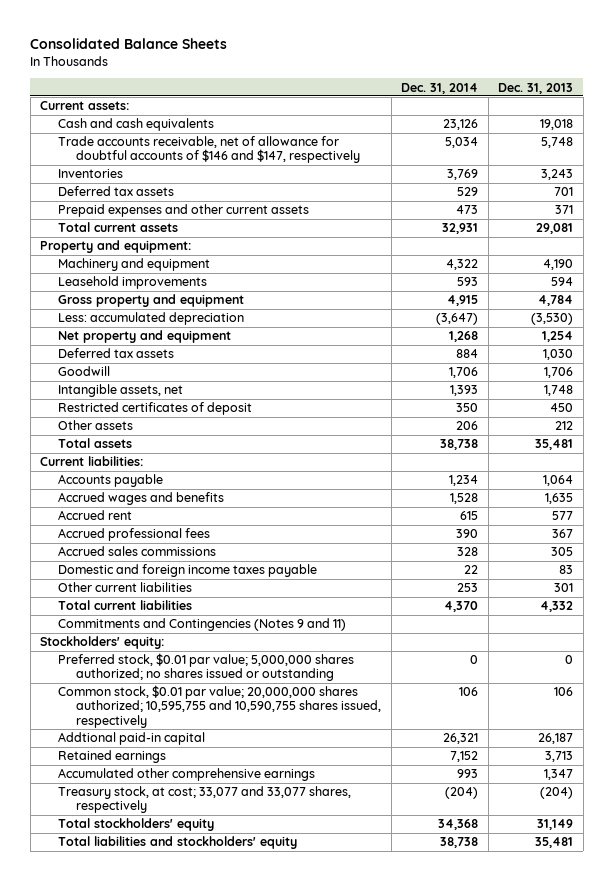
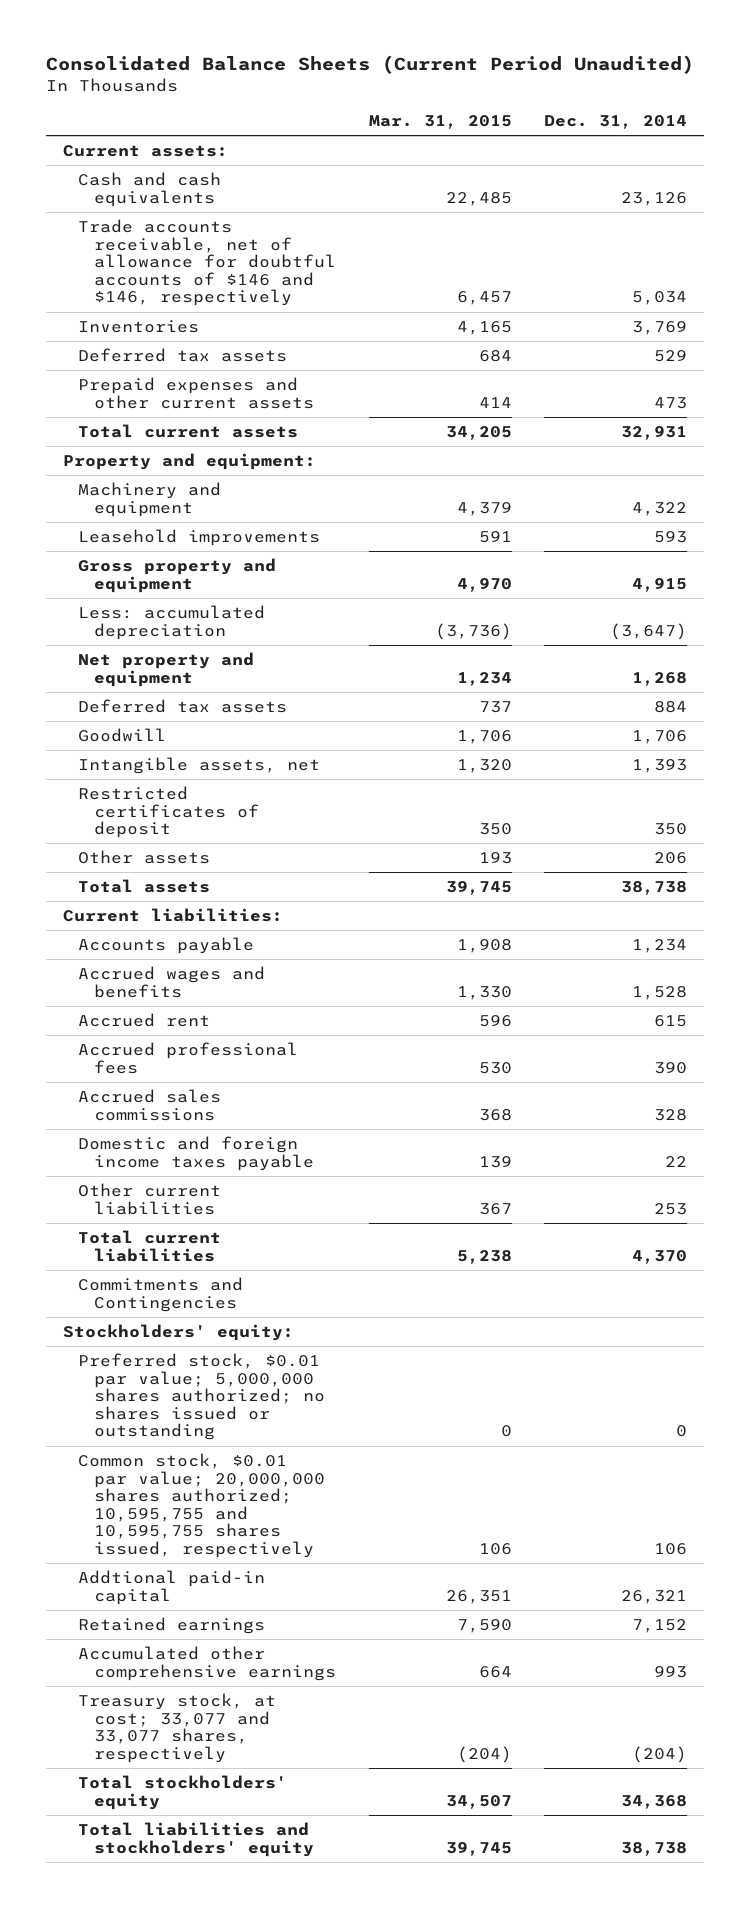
[30,38,228,50] Consolidated Balance Sheets -> [46,55,695,75] Consolidated Balance Sheets (Current Period Unaudited)
[498,82,574,94] Dec. 31, 2013 -> none
none -> [368,114,512,129] Mar. 31, 2015
[58,136,361,164] Trade accounts receivable, net of allowance for doubtful accounts of $146 and $147, respectively -> [78,218,337,307] Trade accounts receivable, net of allowance for doubtful accounts of $146 and $146, respectively
[58,618,347,632] Commitments and Contingencies (Notes 9 and 11) -> [78,1276,244,1312] Commitments and Contingencies
[58,685,382,728] Common stock, $0.01 par value; 20,000,000 shares authorized; 10,595,755 and 10,590,755 shares issued, respectively -> [78,1452,326,1558] Common stock, $0.01 par value; 20,000,000 shares authorized; 10,595,755 and 10,595,755 shares issued, respectively

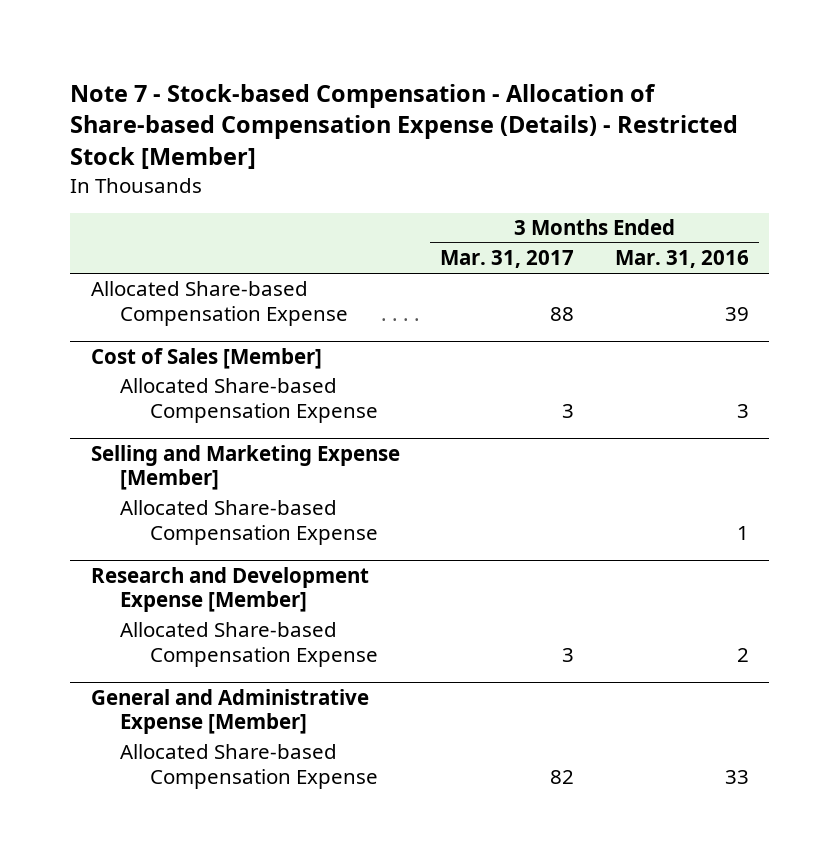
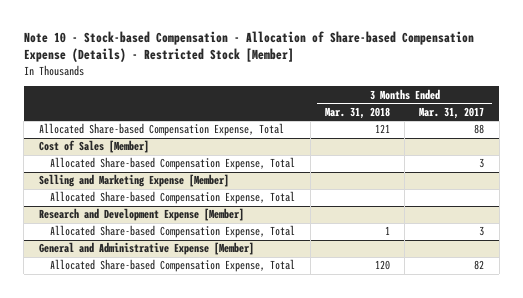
[70,83,739,170] Note 7 - Stock-based Compensation - Allocation of Share-based Compensation Expense (Details) - Restricted Stock [Member] -> [23,30,474,63] Note 10 - Stock-based Compensation - Allocation of Share-based Compensation Expense (Details) - Restricted Stock [Member]
[614,250,749,269] Mar. 31, 2016 -> none
none -> [324,106,390,119] Mar. 31, 2018
[90,281,349,326] Allocated Share-based Compensation Expense -> [38,123,284,137] Allocated Share-based Compensation Expense, Total
[120,378,378,423] Allocated Share-based Compensation Expense -> [50,157,296,171] Allocated Share-based Compensation Expense, Total
[120,500,378,545] Allocated Share-based Compensation Expense -> [50,191,296,205] Allocated Share-based Compensation Expense, Total
[120,622,378,667] Allocated Share-based Compensation Expense -> [50,225,296,239] Allocated Share-based Compensation Expense, Total
[120,744,378,789] Allocated Share-based Compensation Expense -> [50,259,296,273] Allocated Share-based Compensation Expense, Total

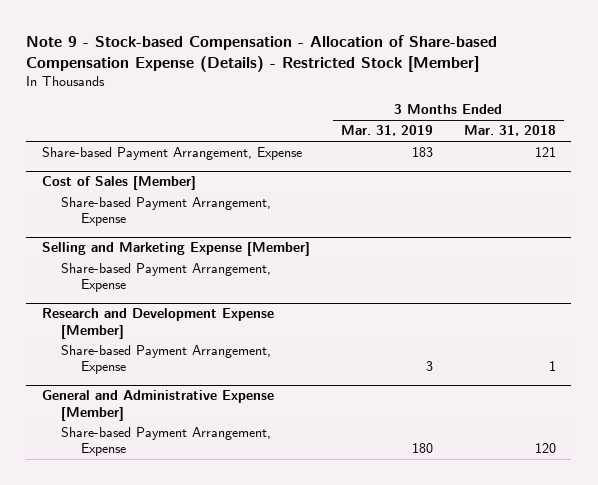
[23,30,474,63] Note 10 - Stock-based Compensation - Allocation of Share-based Compensation Expense (Details) - Restricted Stock [Member] -> [26,35,498,72] Note 9 - Stock-based Compensation - Allocation of Share-based Compensation Expense (Details) - Restricted Stock [Member]
[419,106,485,119] Mar. 31, 2017 -> none
none -> [340,125,433,137] Mar. 31, 2019
[38,123,284,137] Allocated Share-based Compensation Expense, Total -> [41,147,302,161] Share-based Payment Arrangement, Expense
[50,157,296,171] Allocated Share-based Compensation Expense, Total -> [61,197,272,227] Share-based Payment Arrangement, Expense
[50,191,296,205] Allocated Share-based Compensation Expense, Total -> [61,263,272,293] Share-based Payment Arrangement, Expense
[50,225,296,239] Allocated Share-based Compensation Expense, Total -> [61,345,272,375] Share-based Payment Arrangement, Expense
[50,259,296,273] Allocated Share-based Compensation Expense, Total -> [61,427,272,457] Share-based Payment Arrangement, Expense

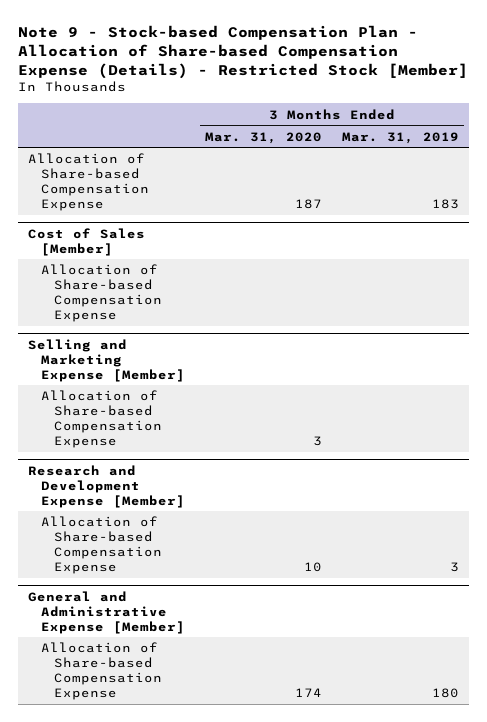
[26,35,498,72] Note 9 - Stock-based Compensation - Allocation of Share-based Compensation Expense (Details) - Restricted Stock [Member] -> [17,24,468,79] Note 9 - Stock-based Compensation Plan - Allocation of Share-based Compensation Expense (Details) - Restricted Stock [Member]
[463,125,556,137] Mar. 31, 2018 -> none
none -> [205,131,323,144] Mar. 31, 2020
[41,147,302,161] Share-based Payment Arrangement, Expense -> [27,153,150,211] Allocation of Share-based Compensation Expense
[61,197,272,227] Share-based Payment Arrangement, Expense -> [41,264,163,322] Allocation of Share-based Compensation Expense
[61,263,272,293] Share-based Payment Arrangement, Expense -> [41,390,163,448] Allocation of Share-based Compensation Expense
[61,345,272,375] Share-based Payment Arrangement, Expense -> [41,516,163,574] Allocation of Share-based Compensation Expense
[61,427,272,457] Share-based Payment Arrangement, Expense -> [41,642,163,700] Allocation of Share-based Compensation Expense

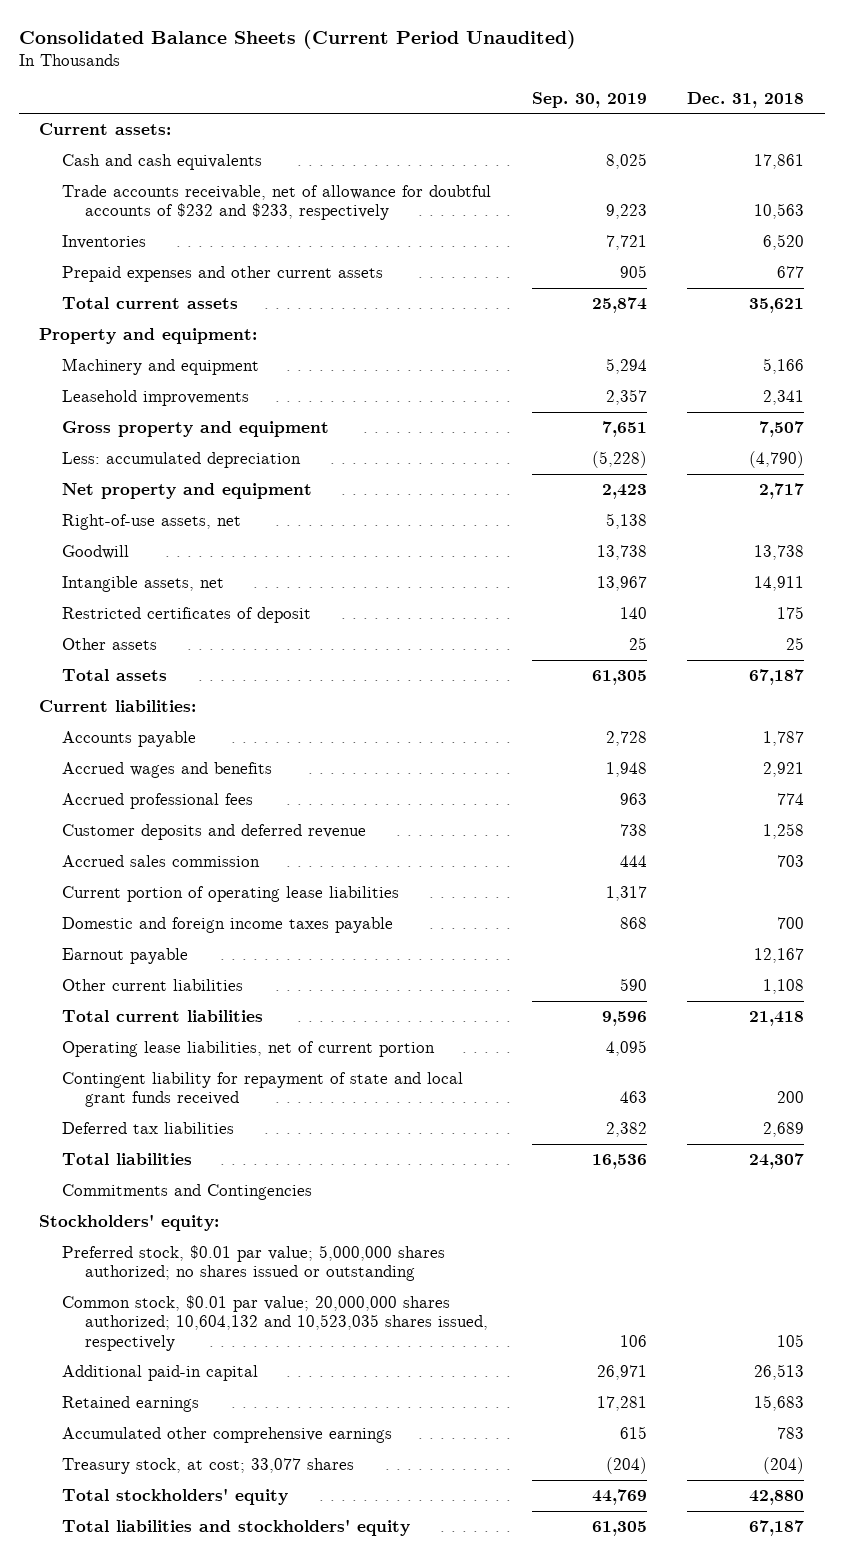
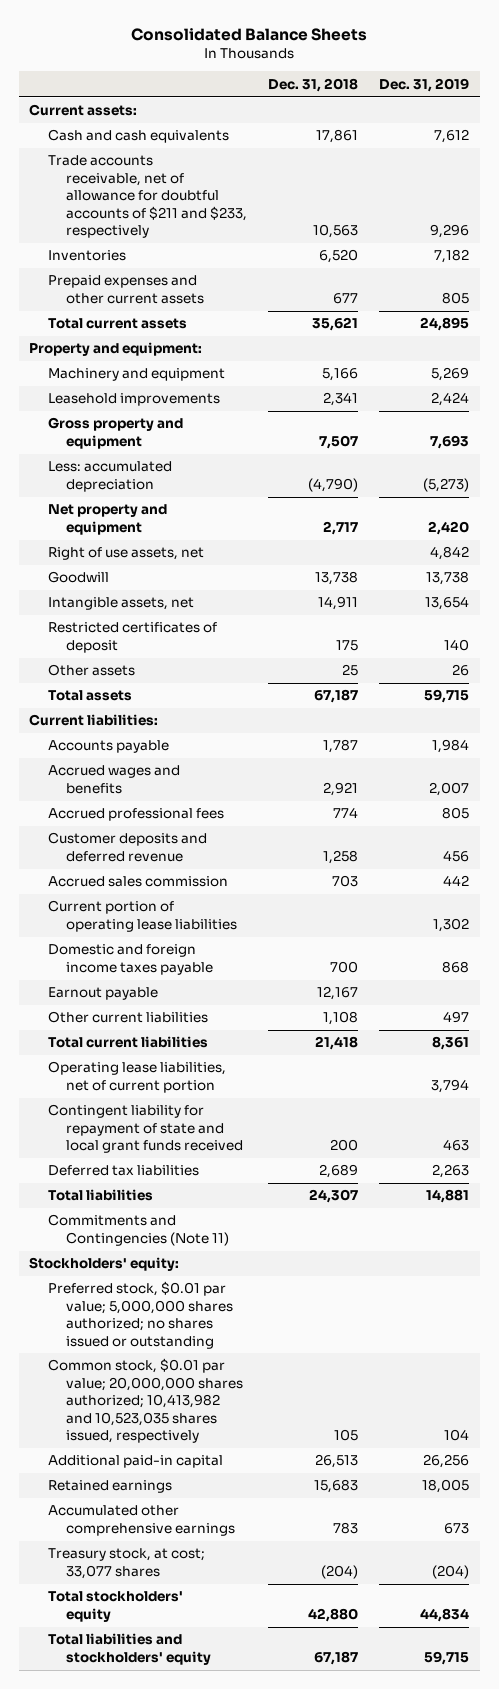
[18,30,576,50] Consolidated Balance Sheets (Current Period Unaudited) -> [131,27,368,41] Consolidated Balance Sheets
[531,91,647,108] Sep. 30, 2019 -> none
none -> [379,77,470,92] Dec. 31, 2019
[62,184,492,221] Trade accounts receivable, net of allowance for doubtful accounts of $232 and $233, respectively -> [47,155,248,238] Trade accounts receivable, net of allowance for doubtful accounts of $211 and $233, respectively
[62,513,242,530] Right-of-use assets, net -> [47,547,204,561] Right of use assets, net
[62,1183,313,1200] Commitments and Contingencies -> [47,1214,230,1246] Commitments and Contingencies (Note 11)
[62,1294,488,1351] Common stock, $0.01 par value; 20,000,000 shares authorized; 10,604,132 and 10,523,035 shares issued, respectively -> [47,1358,244,1443] Common stock, $0.01 par value; 20,000,000 shares authorized; 10,413,982 and 10,523,035 shares issued, respectively

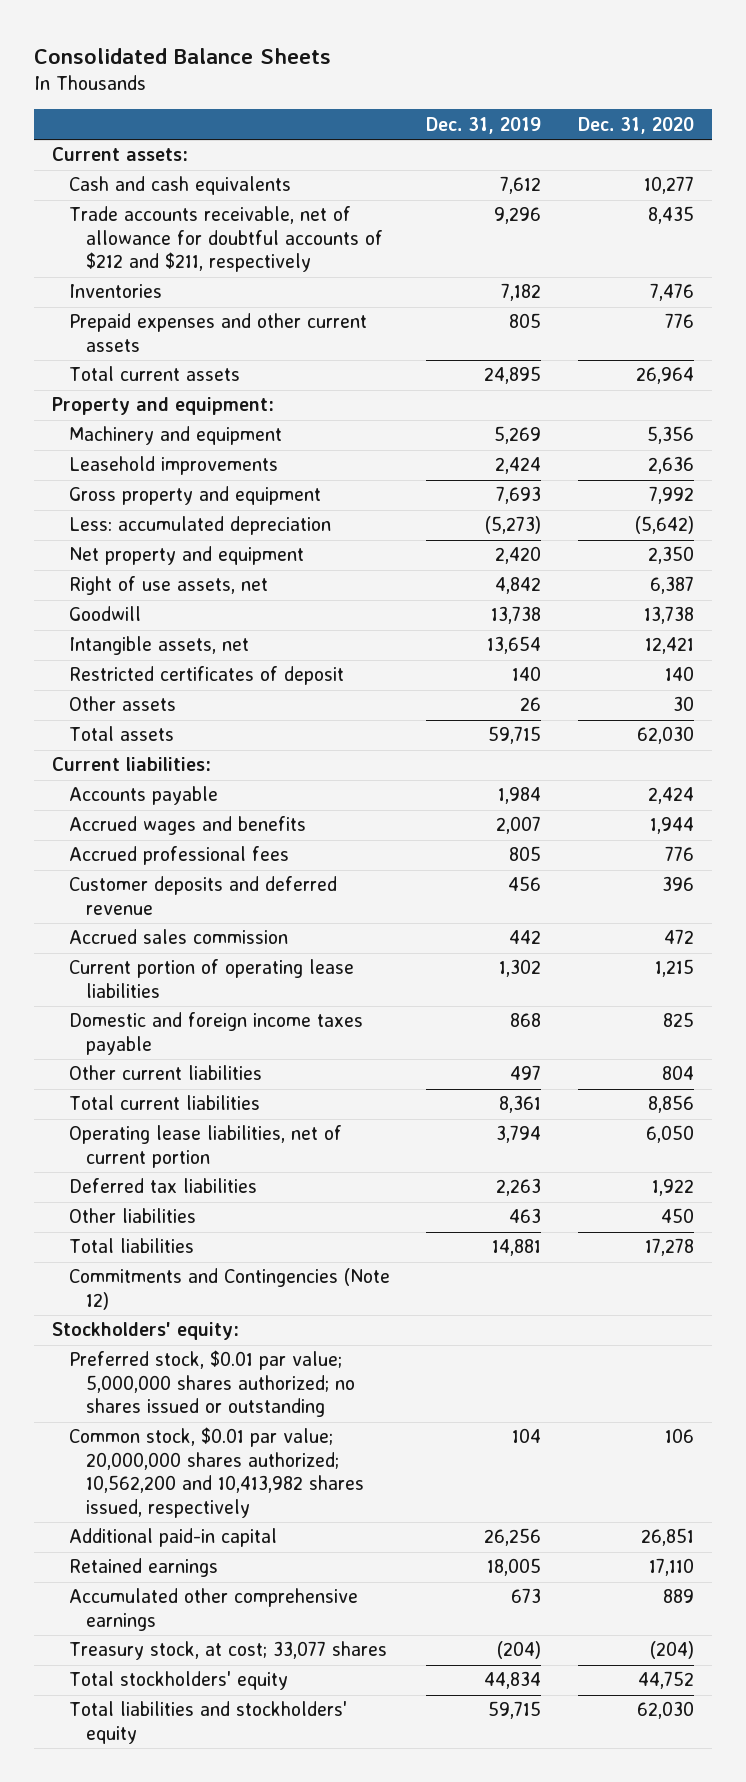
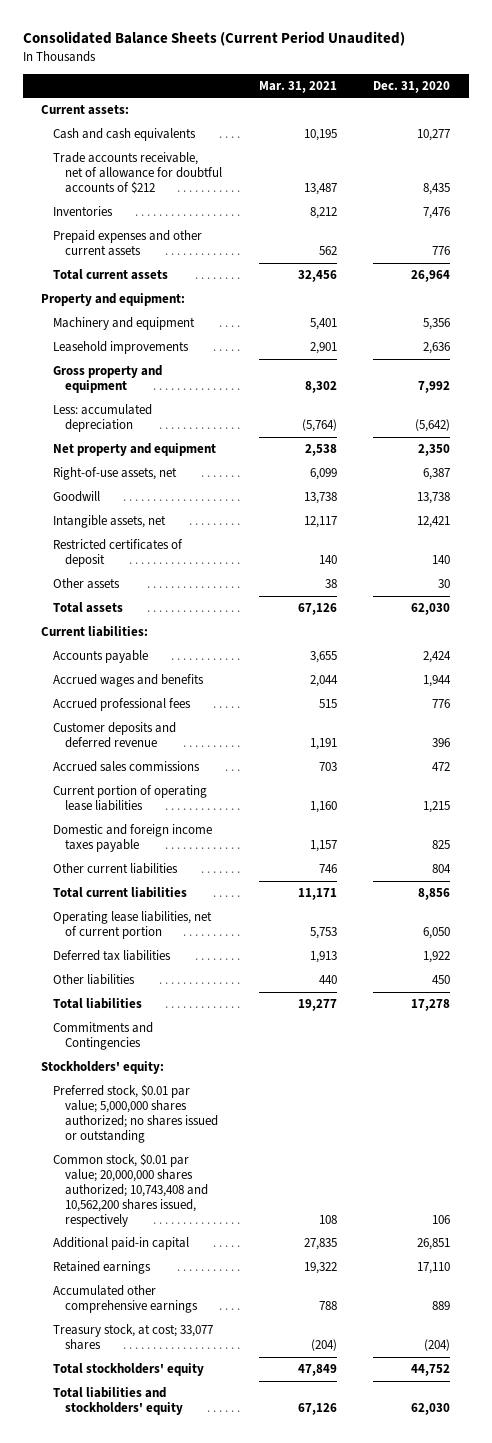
[33,47,331,64] Consolidated Balance Sheets -> [22,31,405,47] Consolidated Balance Sheets (Current Period Unaudited)
[426,116,542,134] Dec. 31, 2019 -> none
none -> [258,80,337,93] Mar. 31, 2021
[69,206,384,273] Trade accounts receivable, net of allowance for doubtful accounts of $212 and $211, respectively -> [53,152,222,194] Trade accounts receivable, net of allowance for doubtful accounts of $212
[69,576,269,596] Right of use assets, net -> [53,467,178,481] Right-of-use assets, net
[69,929,289,945] Accrued sales commission -> [53,761,201,773] Accrued sales commissions
[69,1268,391,1310] Commitments and Contingencies (Note 12) -> [53,1022,154,1051] Commitments and Contingencies
[69,1427,365,1518] Common stock, $0.01 par value; 20,000,000 shares authorized; 10,562,200 and 10,413,982 shares issued, respectively -> [53,1153,208,1227] Common stock, $0.01 par value; 20,000,000 shares authorized; 10,743,408 and 10,562,200 shares issued, respectively

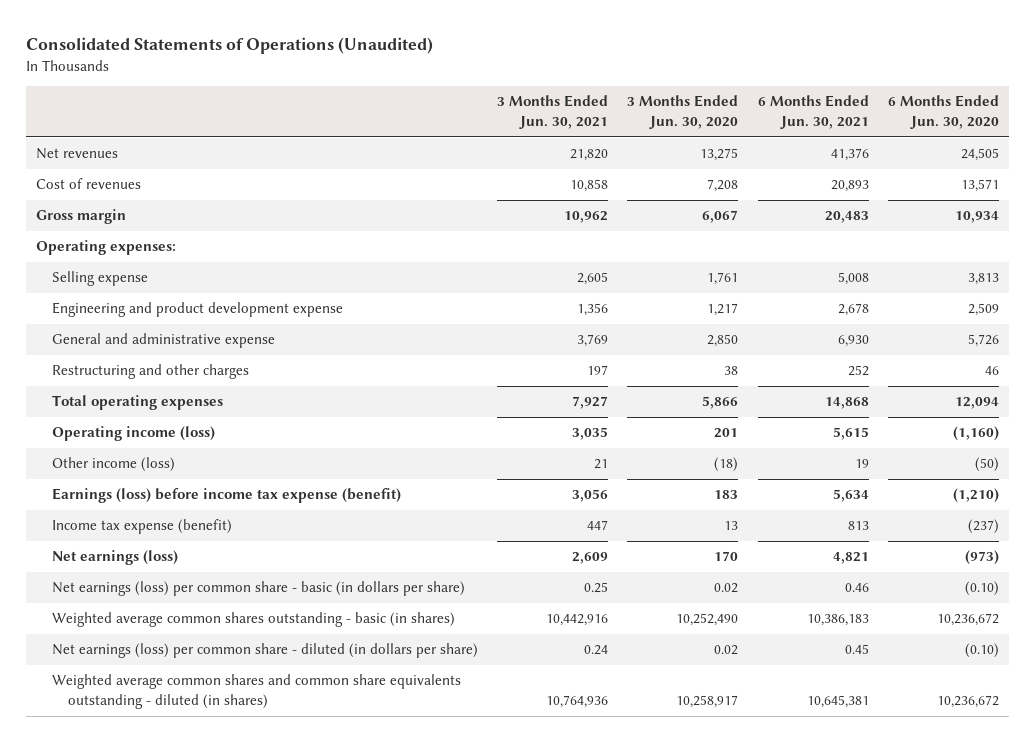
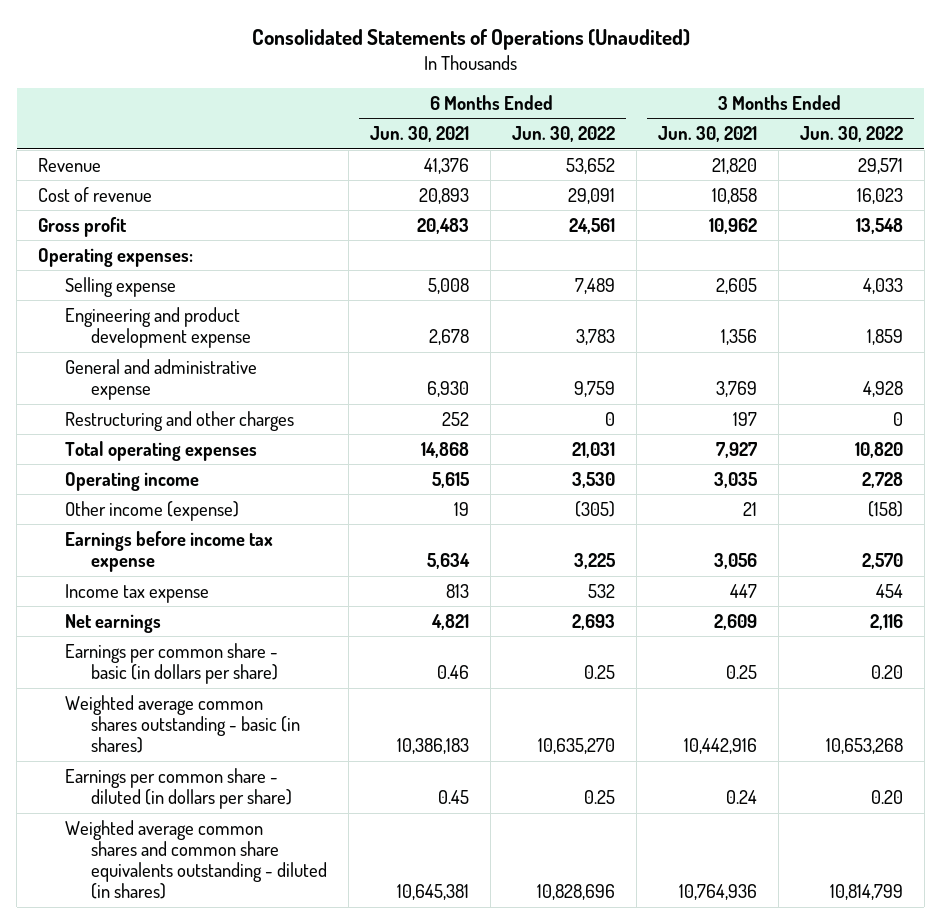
[627,95,739,130] 3 Months Ended Jun. 30, 2020 -> none
[887,95,999,130] 6 Months Ended Jun. 30, 2020 -> none
none -> [511,126,615,143] Jun. 30, 2022
none -> [799,126,903,143] Jun. 30, 2022
[36,148,119,160] Net revenues -> [38,157,102,172] Revenue
[36,178,142,190] Cost of revenues -> [38,186,153,202] Cost of revenue
[36,209,127,225] Gross margin -> [38,216,128,237] Gross profit
[51,426,215,442] Operating income (loss) -> [64,471,199,491] Operating income
[51,457,175,473] Other income (loss) -> [64,500,239,521] Other income (expense)
[51,488,401,504] Earnings (loss) before income tax expense (benefit) -> [64,530,273,573] Earnings before income tax expense
[51,519,232,535] Income tax expense (benefit) -> [64,583,209,603] Income tax expense
[51,550,178,566] Net earnings (loss) -> [64,613,161,633] Net earnings
[51,581,465,597] Net earnings (loss) per common share - basic (in dollars per share) -> [64,642,279,685] Earnings per common share - basic (in dollars per share)
[51,643,478,659] Net earnings (loss) per common share - diluted (in dollars per share) -> [64,767,293,810] Earnings per common share - diluted (in dollars per share)

